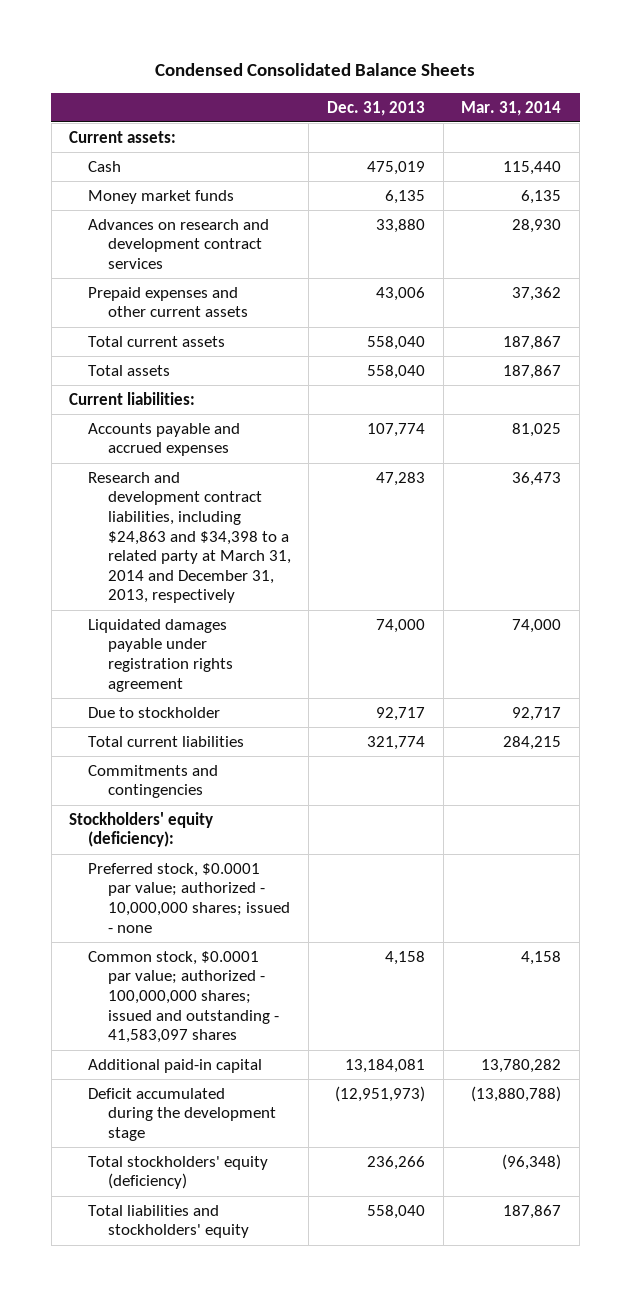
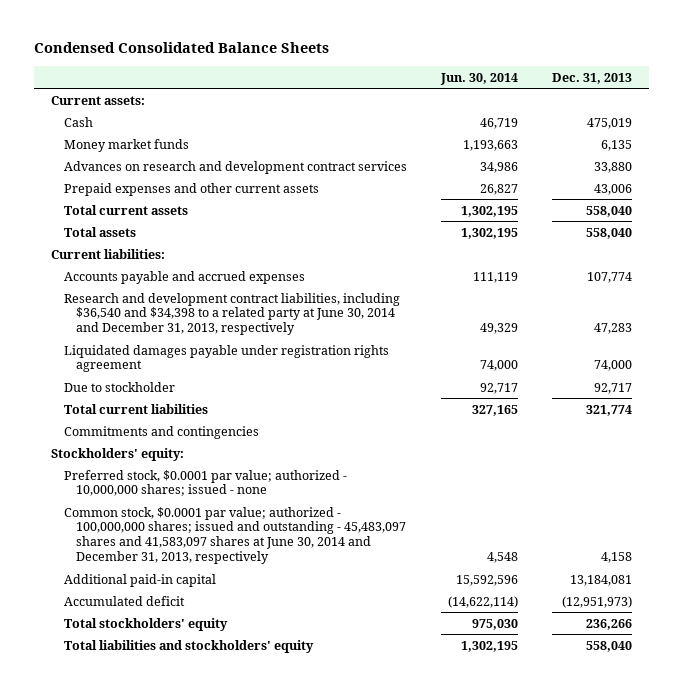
[461,100,562,116] Mar. 31, 2014 -> none
none -> [439,72,518,85] Jun. 30, 2014
[88,471,291,604] Research and development contract liabilities, including $24,863 and $34,398 to a related party at March 31, 2014 and December 31, 2013, respectively -> [63,292,400,336] Research and development contract liabilities, including $36,540 and $34,398 to a related party at June 30, 2014 and December 31, 2013, respectively
[69,811,214,848] Stockholders' equity (deficiency): -> [51,447,185,461] Stockholders' equity:
[88,950,279,1044] Common stock, $0.0001 par value; authorized - 100,000,000 shares; issued and outstanding - 41,583,097 shares -> [63,506,407,564] Common stock, $0.0001 par value; authorized - 100,000,000 shares; issued and outstanding - 45,483,097 shares and 41,583,097 shares at June 30, 2014 and December 31, 2013, respectively
[88,1087,276,1142] Deficit accumulated during the development stage -> [63,595,185,606] Accumulated deficit
[88,1155,269,1190] Total stockholders' equity (deficiency) -> [63,617,228,631] Total stockholders' equity

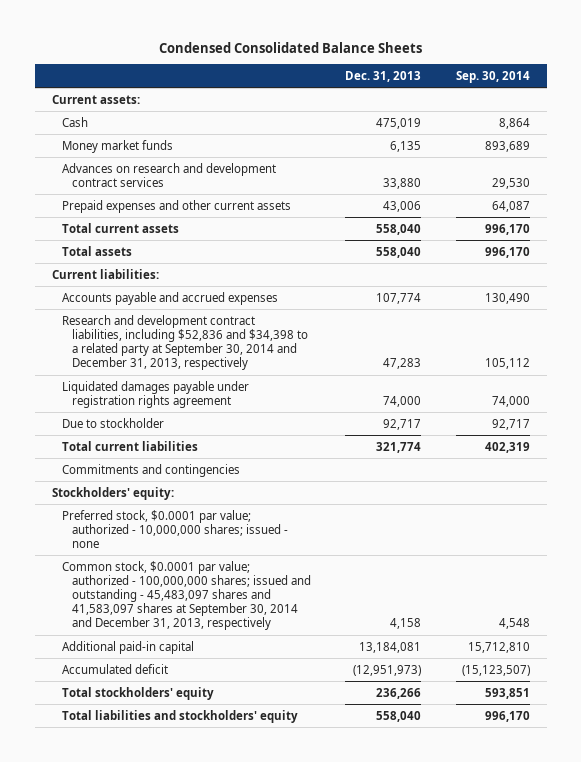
[439,72,518,85] Jun. 30, 2014 -> none
none -> [455,70,530,83] Sep. 30, 2014
[63,292,400,336] Research and development contract liabilities, including $36,540 and $34,398 to a related party at June 30, 2014 and December 31, 2013, respectively -> [62,314,309,371] Research and development contract liabilities, including $52,836 and $34,398 to a related party at September 30, 2014 and December 31, 2013, respectively
[63,506,407,564] Common stock, $0.0001 par value; authorized - 100,000,000 shares; issued and outstanding - 45,483,097 shares and 41,583,097 shares at June 30, 2014 and December 31, 2013, respectively -> [62,560,312,631] Common stock, $0.0001 par value; authorized - 100,000,000 shares; issued and outstanding - 45,483,097 shares and 41,583,097 shares at September 30, 2014 and December 31, 2013, respectively

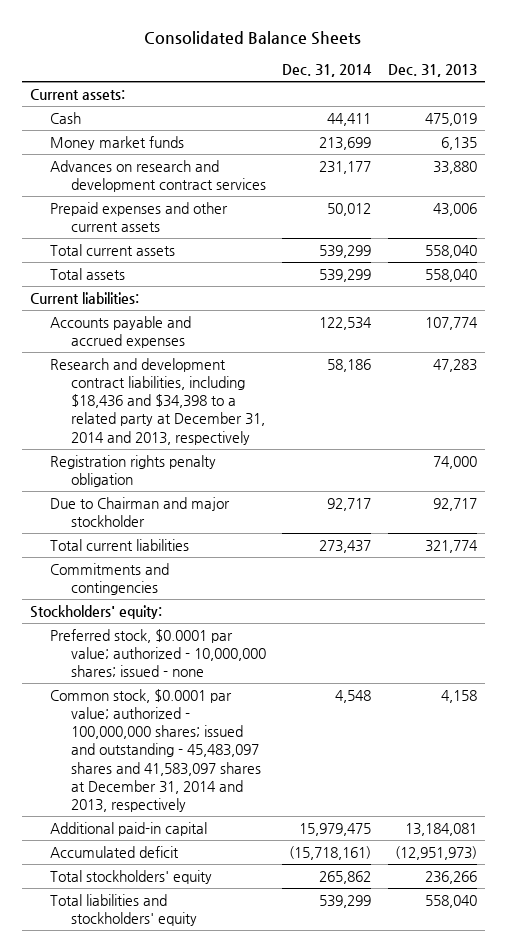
[158,41,422,53] Condensed Consolidated Balance Sheets -> [144,31,362,46] Consolidated Balance Sheets
[455,70,530,83] Sep. 30, 2014 -> none
none -> [282,64,373,78] Dec. 31, 2014
[62,380,250,408] Liquidated damages payable under registration rights agreement -> none
[62,314,309,371] Research and development contract liabilities, including $52,836 and $34,398 to a related party at September 30, 2014 and December 31, 2013, respectively -> [50,357,265,445] Research and development contract liabilities, including $18,436 and $34,398 to a related party at December 31, 2014 and 2013, respectively
none -> [50,454,217,488] Registration rights penalty obligation
[62,417,165,428] Due to stockholder -> [50,496,231,528] Due to Chairman and major stockholder
[62,560,312,631] Common stock, $0.0001 par value; authorized - 100,000,000 shares; issued and outstanding - 45,483,097 shares and 41,583,097 shares at September 30, 2014 and December 31, 2013, respectively -> [50,688,261,812] Common stock, $0.0001 par value; authorized - 100,000,000 shares; issued and outstanding - 45,483,097 shares and 41,583,097 shares at December 31, 2014 and 2013, respectively

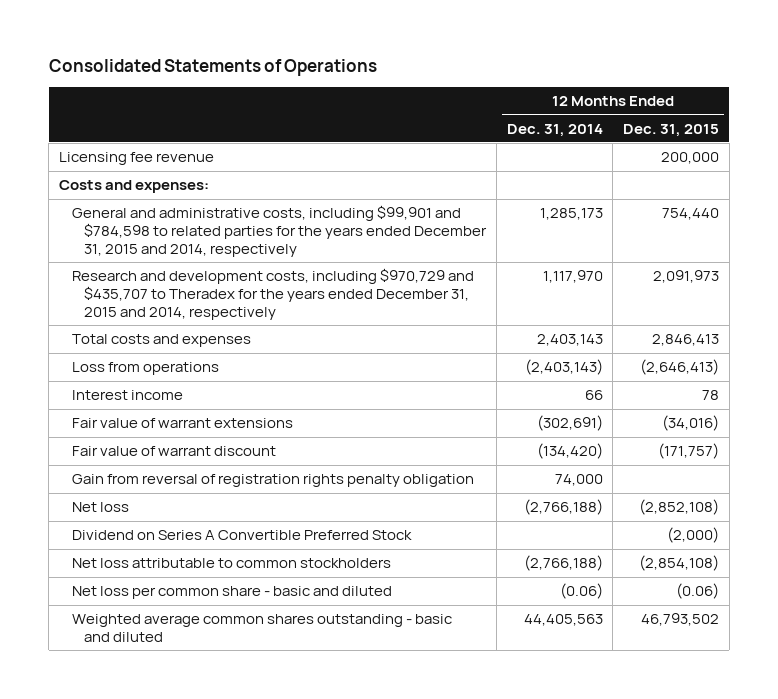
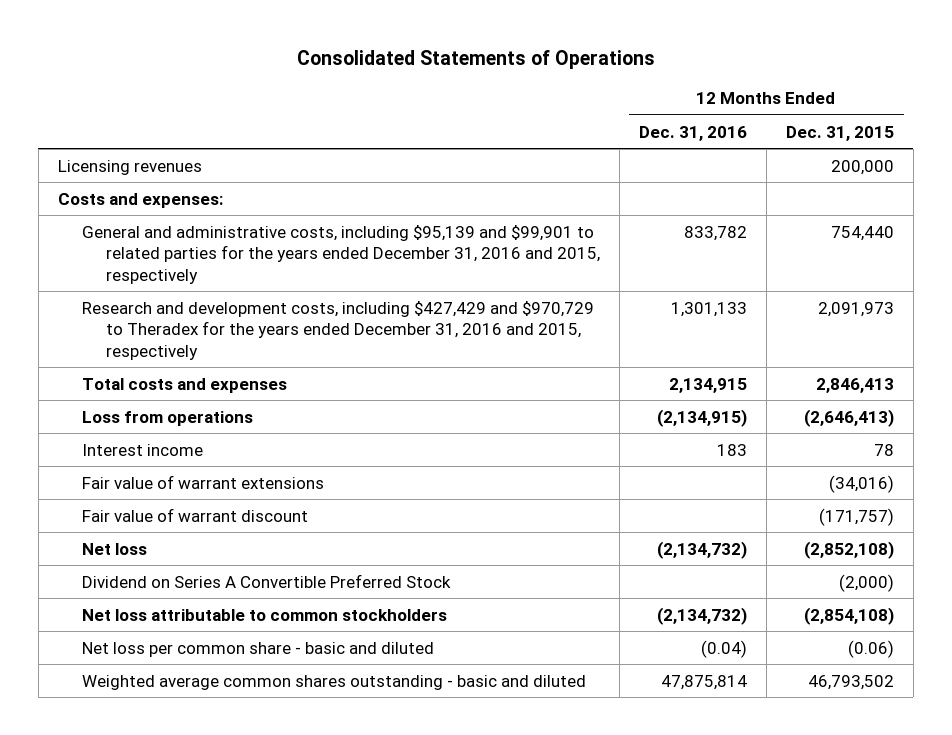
[506,123,603,137] Dec. 31, 2014 -> none
none -> [638,125,747,141] Dec. 31, 2016
[58,152,214,166] Licensing fee revenue -> [57,159,202,175] Licensing revenues
[71,205,488,257] General and administrative costs, including $99,901 and $784,598 to related parties for the years ended December 31, 2015 and 2014, respectively -> [81,224,601,284] General and administrative costs, including $95,139 and $99,901 to related parties for the years ended December 31, 2016 and 2015, respectively
[71,268,474,320] Research and development costs, including $970,729 and $435,707 to Theradex for the years ended December 31, 2015 and 2014, respectively -> [81,300,594,360] Research and development costs, including $427,429 and $970,729 to Theradex for the years ended December 31, 2016 and 2015, respectively
[71,474,474,488] Gain from reversal of registration rights penalty obligation -> none

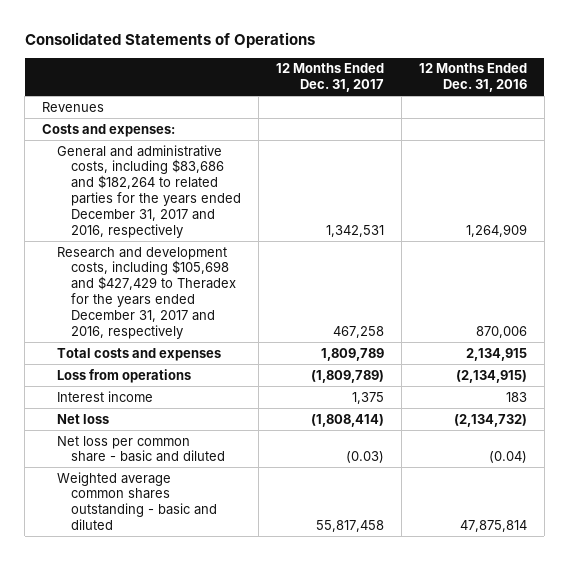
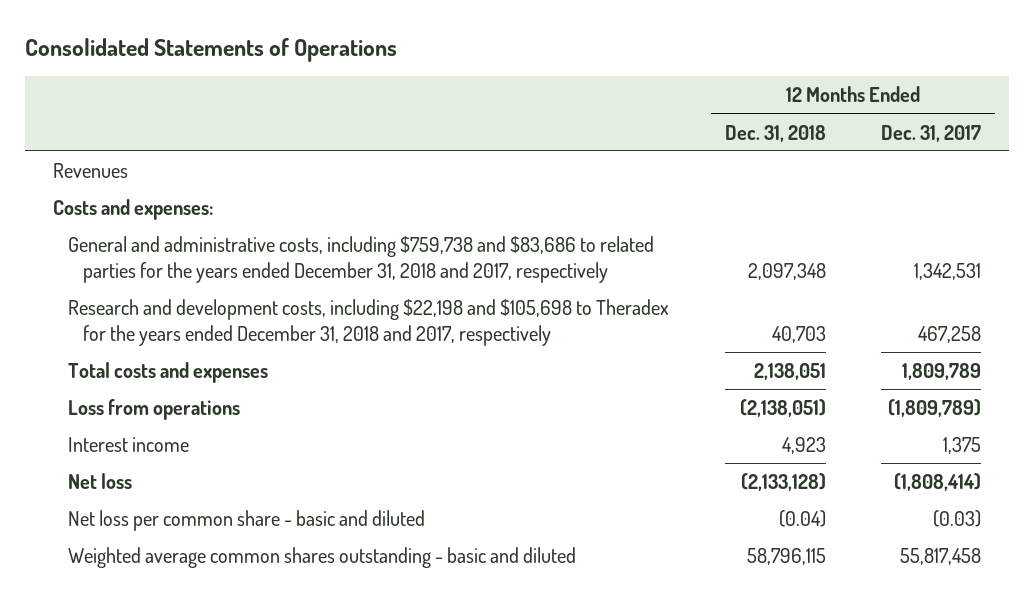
[418,63,527,93] 12 Months Ended Dec. 31, 2016 -> none
none -> [724,124,826,142] Dec. 31, 2018
[56,144,241,238] General and administrative costs, including $83,686 and $182,264 to related parties for the years ended December 31, 2017 and 2016, respectively -> [67,235,654,284] General and administrative costs, including $759,738 and $83,686 to related parties for the years ended December 31, 2018 and 2017, respectively
[56,246,236,339] Research and development costs, including $105,698 and $427,429 to Theradex for the years ended December 31, 2017 and 2016, respectively -> [67,298,669,347] Research and development costs, including $22,198 and $105,698 to Theradex for the years ended December 31, 2018 and 2017, respectively

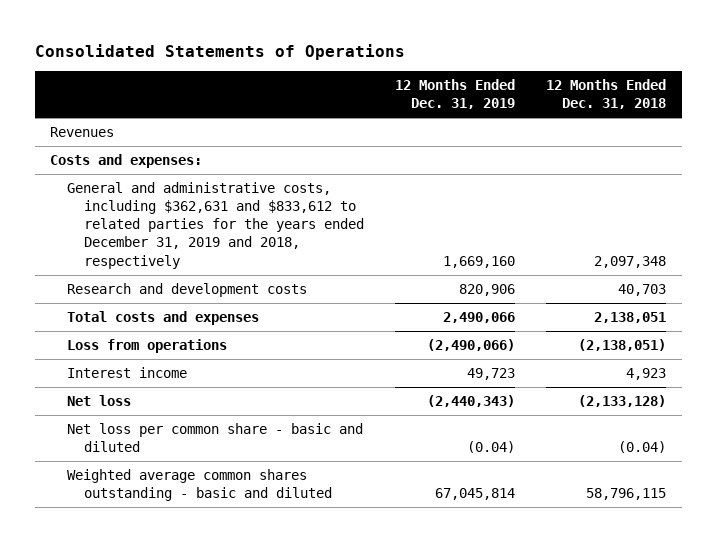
[881,124,982,142] Dec. 31, 2017 -> none
none -> [395,78,516,110] 12 Months Ended Dec. 31, 2019
[67,235,654,284] General and administrative costs, including $759,738 and $83,686 to related parties for the years ended December 31, 2018 and 2017, respectively -> [67,182,365,269] General and administrative costs, including $362,631 and $833,612 to related parties for the years ended December 31, 2019 and 2018, respectively
[67,298,669,347] Research and development costs, including $22,198 and $105,698 to Theradex for the years ended December 31, 2018 and 2017, respectively -> [67,283,308,298] Research and development costs

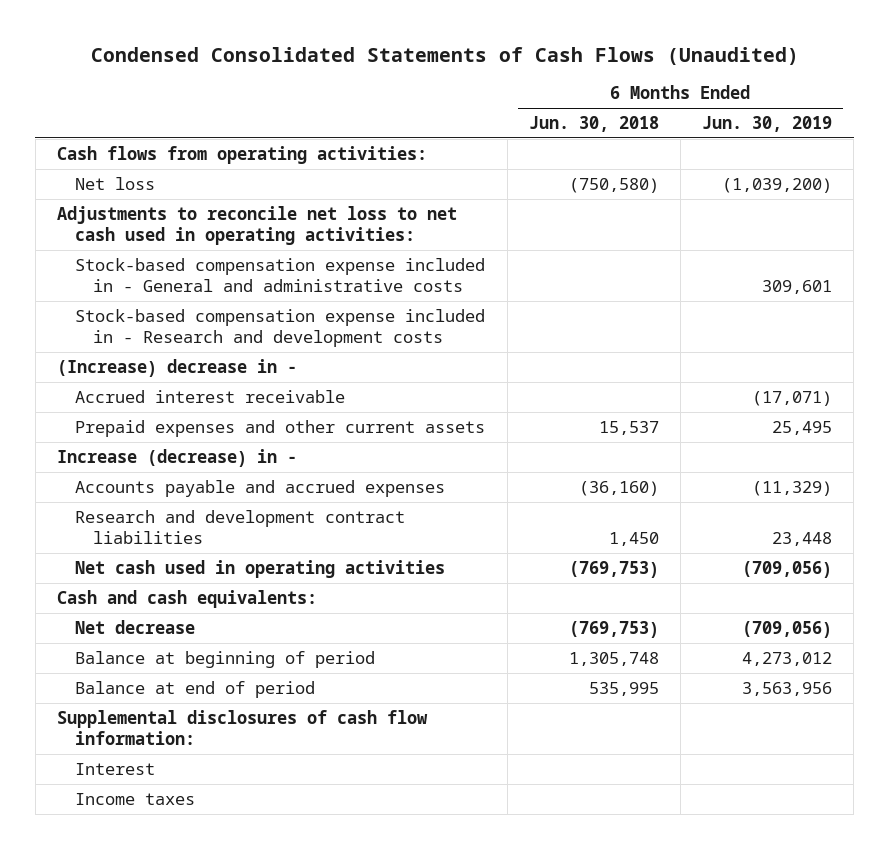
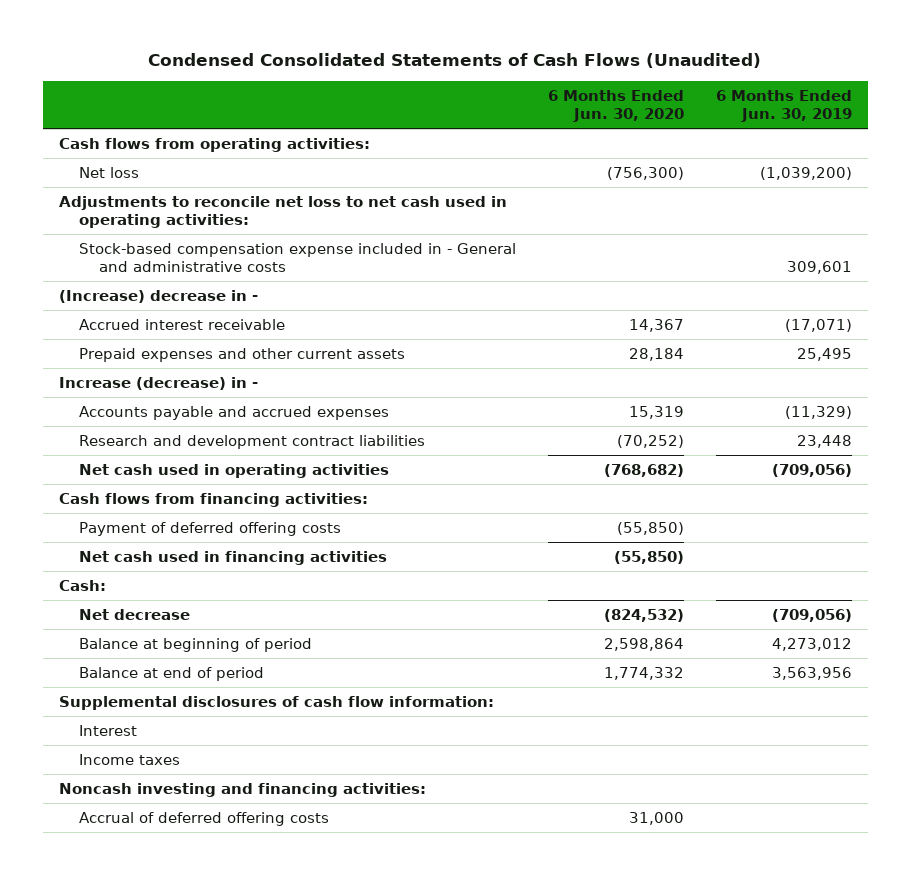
[528,116,659,133] Jun. 30, 2018 -> none
none -> [547,89,684,123] 6 Months Ended Jun. 30, 2020
[75,308,486,348] Stock-based compensation expense included in - Research and development costs -> none
none -> [58,492,368,507] Cash flows from financing activities:
none -> [79,521,342,536] Payment of deferred offering costs
none -> [79,550,388,565] Net cash used in financing activities
[57,589,318,608] Cash and cash equivalents: -> [58,579,106,591] Cash:
none -> [58,782,426,797] Noncash investing and financing activities:
none -> [79,811,330,826] Accrual of deferred offering costs

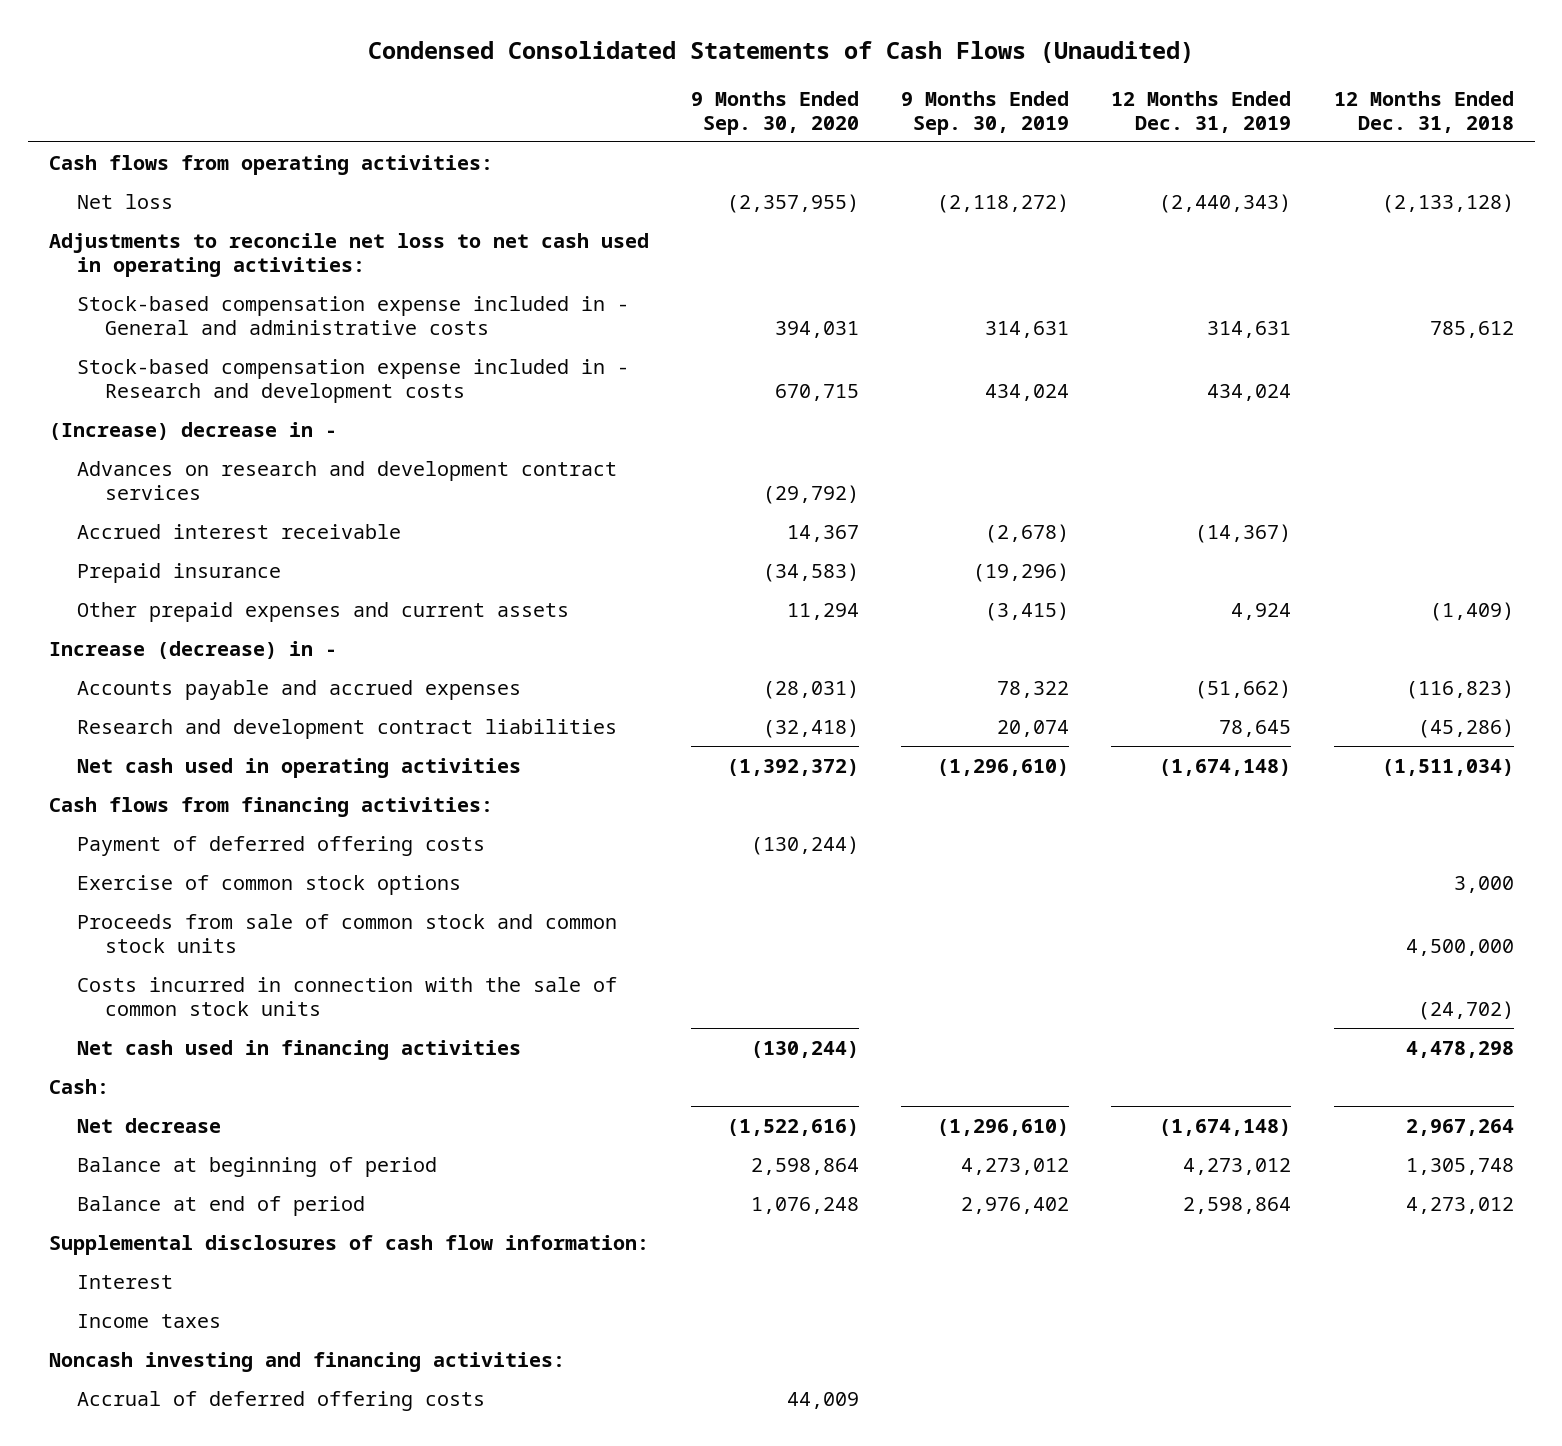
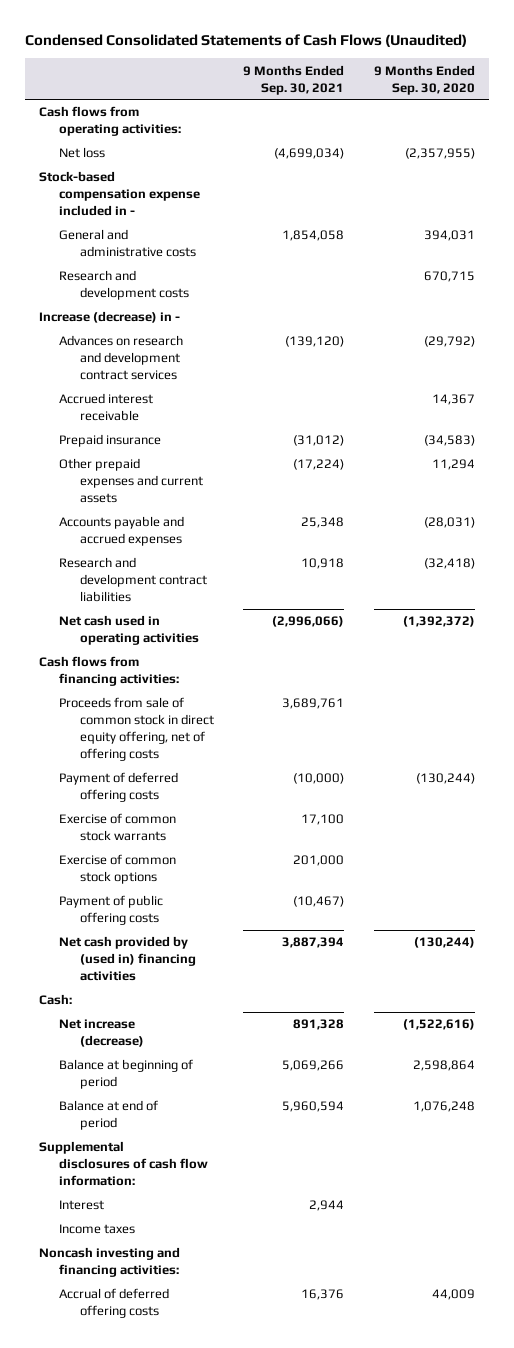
[901,90,1070,135] 9 Months Ended Sep. 30, 2019 -> none
[1111,90,1292,133] 12 Months Ended Dec. 31, 2019 -> none
[1333,90,1514,133] 12 Months Ended Dec. 31, 2018 -> none
none -> [243,64,345,95] 9 Months Ended Sep. 30, 2021
[48,232,649,277] Adjustments to reconcile net loss to net cash used in operating activities: -> none
[48,421,337,440] (Increase) decrease in - -> none
none -> [39,171,201,217] Stock-based compensation expense included in -
[76,295,629,335] Stock-based compensation expense included in - General and administrative costs -> [59,229,196,258] General and administrative costs
[76,358,629,403] Stock-based compensation expense included in - Research and development costs -> [59,270,189,301] Research and development costs
[48,640,337,659] Increase (decrease) in - -> [39,311,181,324] Increase (decrease) in -
none -> [59,697,214,762] Proceeds from sale of common stock in direct equity offering, net of offering costs
none -> [59,813,177,842] Exercise of common stock warrants
[76,913,617,953] Proceeds from sale of common stock and common stock units -> none
[76,976,617,1016] Costs incurred in connection with the sale of common stock units -> none
none -> [59,895,164,926] Payment of public offering costs
[76,1039,521,1060] Net cash used in financing activities -> [59,936,196,982] Net cash provided by (used in) financing activities
[76,1117,221,1133] Net decrease -> [59,1019,144,1048] Net increase (decrease)

